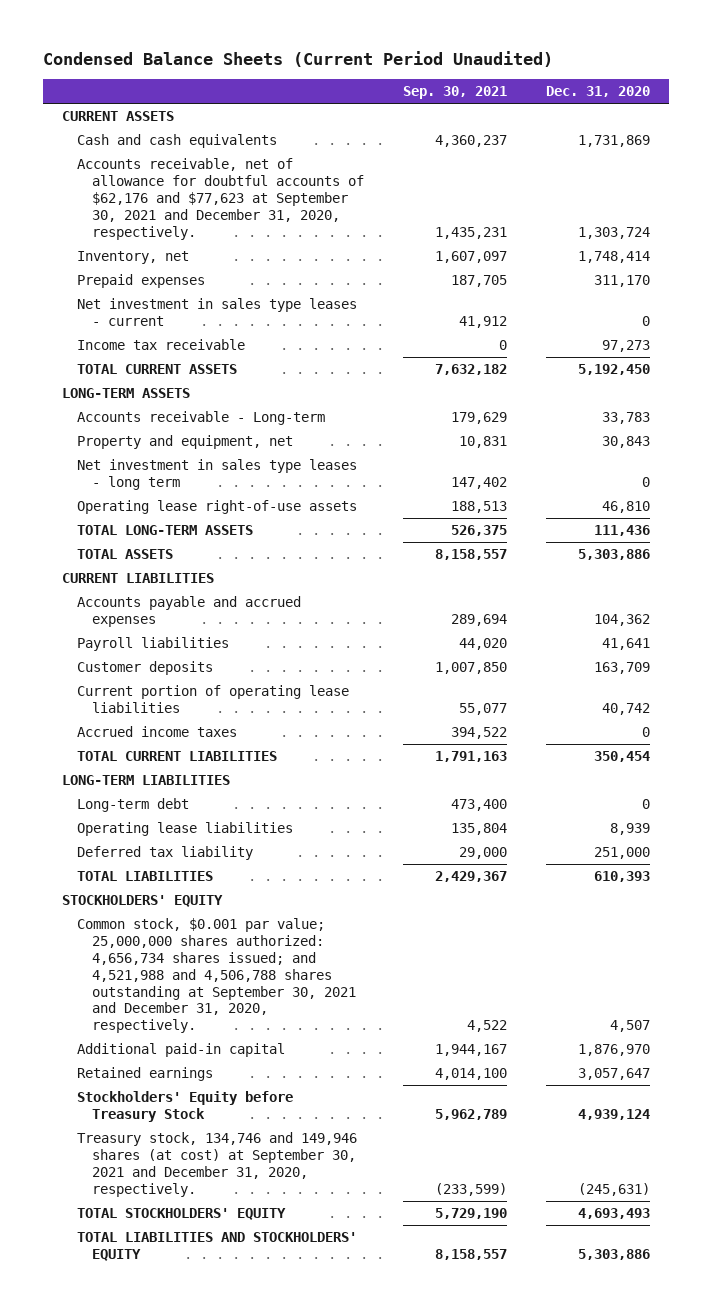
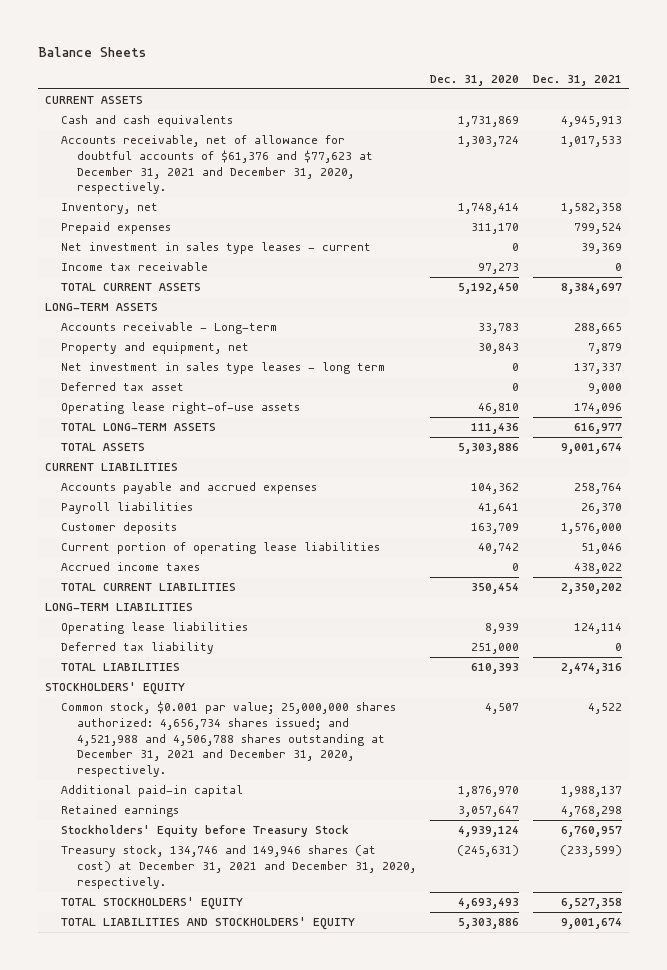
[42,50,553,67] Condensed Balance Sheets (Current Period Unaudited) -> [37,46,146,57] Balance Sheets
[403,86,508,100] Sep. 30, 2021 -> none
none -> [533,74,623,86] Dec. 31, 2021
[77,158,365,240] Accounts receivable, net of allowance for doubtful accounts of $62,176 and $77,623 at September 30, 2021 and December 31, 2020, respectively. -> [61,135,374,195] Accounts receivable, net of allowance for doubtful accounts of $61,376 and $77,623 at December 31, 2021 and December 31, 2020, respectively.
none -> [61,382,185,392] Deferred tax asset
[77,798,190,813] Long-term debt -> none
[77,918,357,1034] Common stock, $0.001 par value; 25,000,000 shares authorized: 4,656,734 shares issued; and 4,521,988 and 4,506,788 shares outstanding at September 30, 2021 and December 31, 2020, respectively. -> [61,701,397,777] Common stock, $0.001 par value; 25,000,000 shares authorized: 4,656,734 shares issued; and 4,521,988 and 4,506,788 shares outstanding at December 31, 2021 and December 31, 2020, respectively.
[77,1132,358,1197] Treasury stock, 134,746 and 149,946 shares (at cost) at September 30, 2021 and December 31, 2020, respectively. -> [61,845,417,889] Treasury stock, 134,746 and 149,946 shares (at cost) at December 31, 2021 and December 31, 2020, respectively.

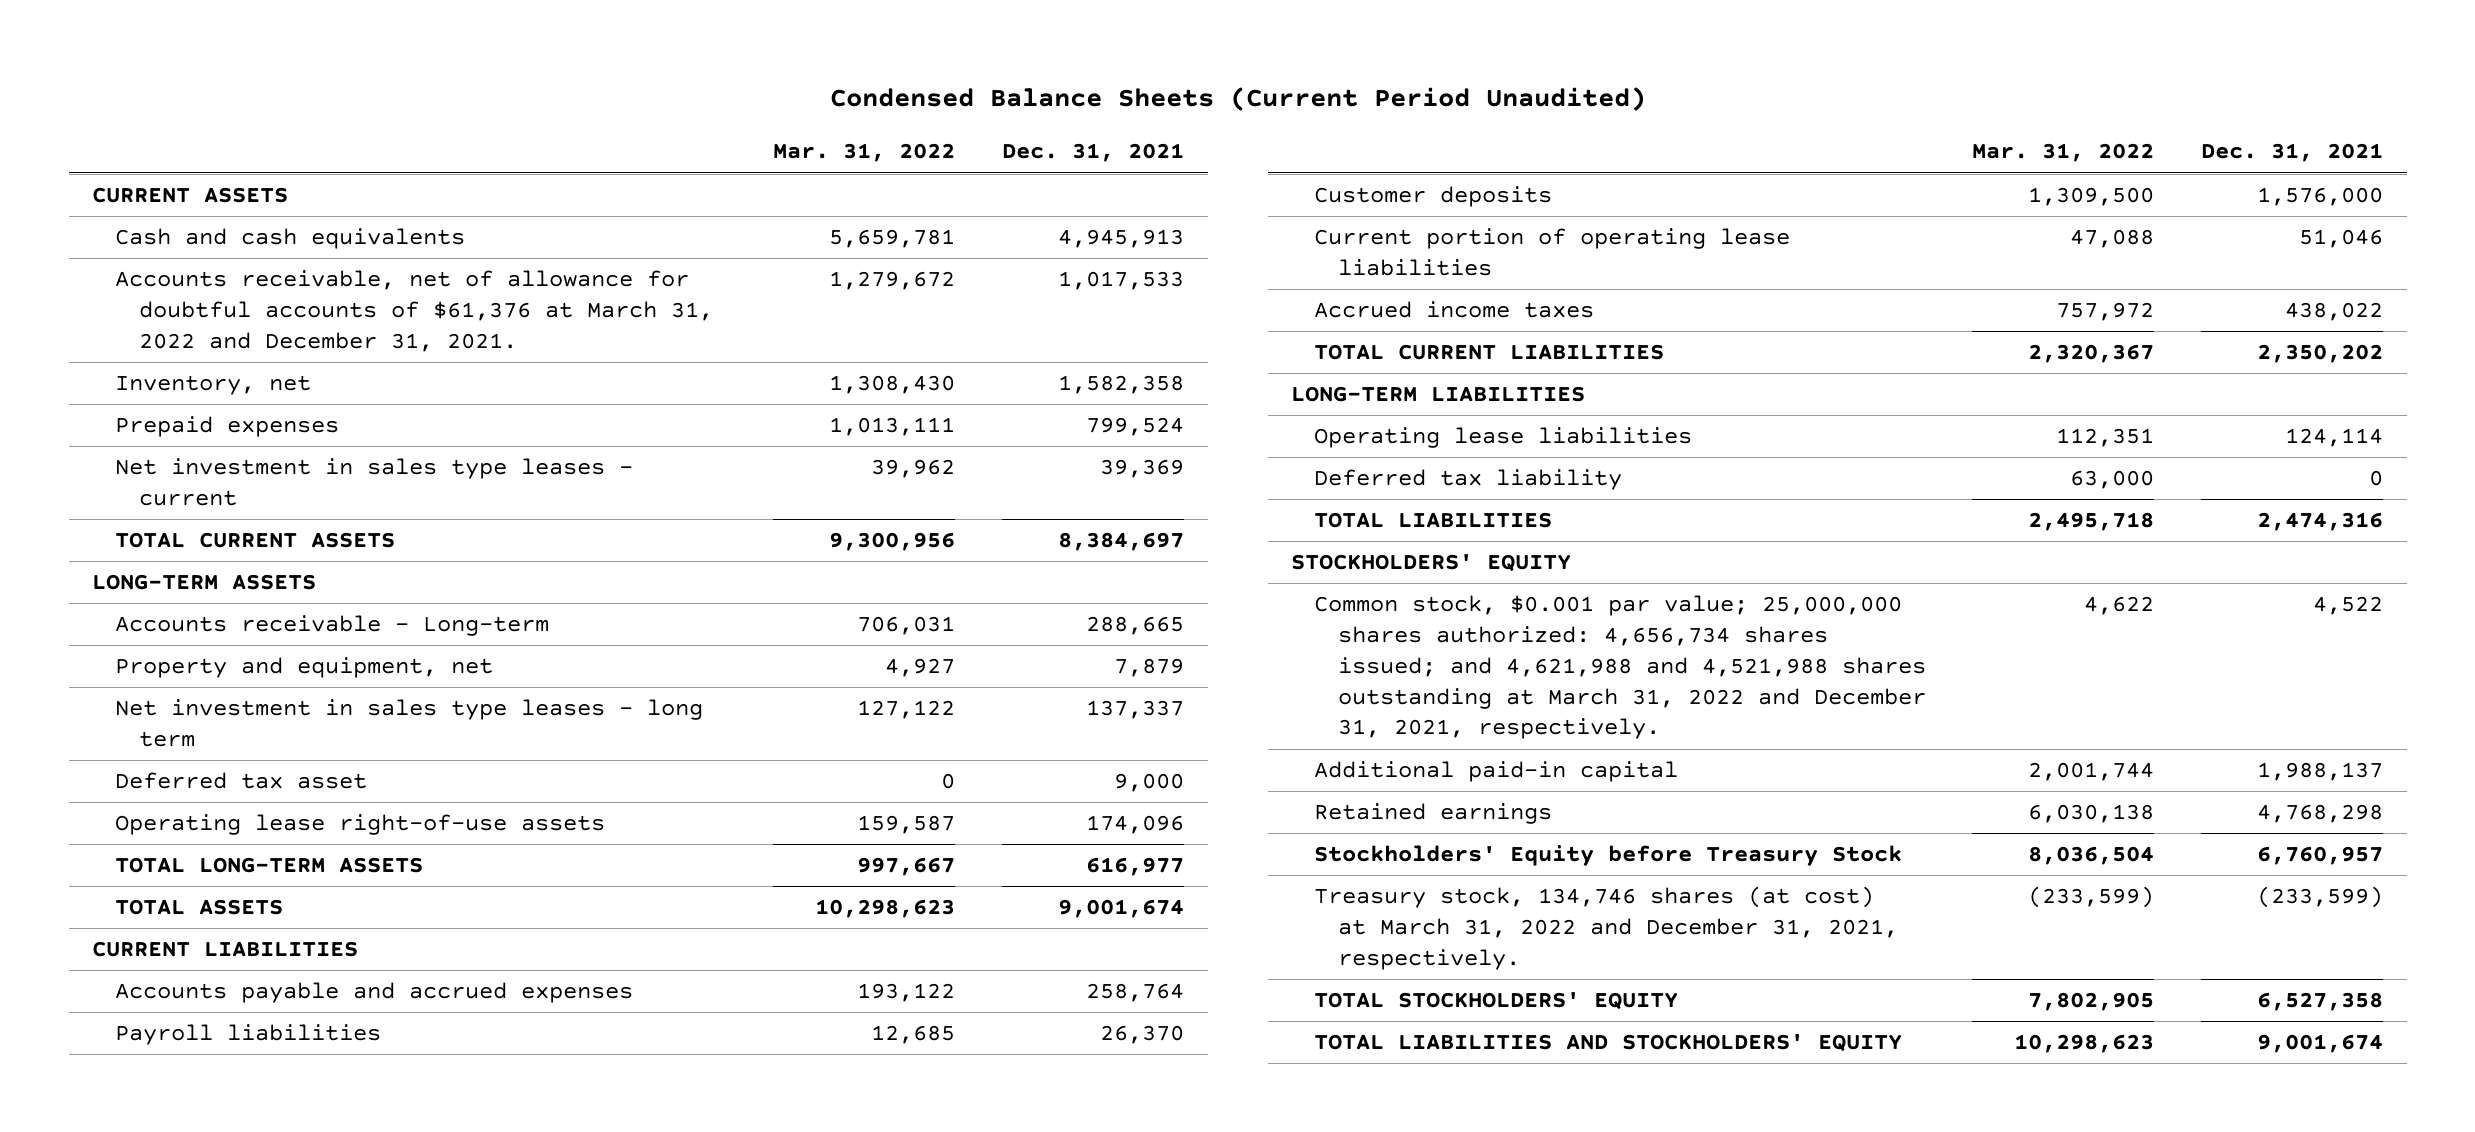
[37,46,146,57] Balance Sheets -> [829,87,1646,112] Condensed Balance Sheets (Current Period Unaudited)
[430,74,520,86] Dec. 31, 2020 -> none
none -> [773,143,956,163] Mar. 31, 2022
[61,135,374,195] Accounts receivable, net of allowance for doubtful accounts of $61,376 and $77,623 at December 31, 2021 and December 31, 2020, respectively. -> [115,270,713,352] Accounts receivable, net of allowance for doubtful accounts of $61,376 at March 31, 2022 and December 31, 2021.
[61,262,209,272] Income tax receivable -> none
[61,701,397,777] Common stock, $0.001 par value; 25,000,000 shares authorized: 4,656,734 shares issued; and 4,521,988 and 4,506,788 shares outstanding at December 31, 2021 and December 31, 2020, respectively. -> [1314,595,1926,740] Common stock, $0.001 par value; 25,000,000 shares authorized: 4,656,734 shares issued; and 4,621,988 and 4,521,988 shares outstanding at March 31, 2022 and December 31, 2021, respectively.
[61,845,417,889] Treasury stock, 134,746 and 149,946 shares (at cost) at December 31, 2021 and December 31, 2020, respectively. -> [1314,886,1898,970] Treasury stock, 134,746 shares (at cost) at March 31, 2022 and December 31, 2021, respectively.

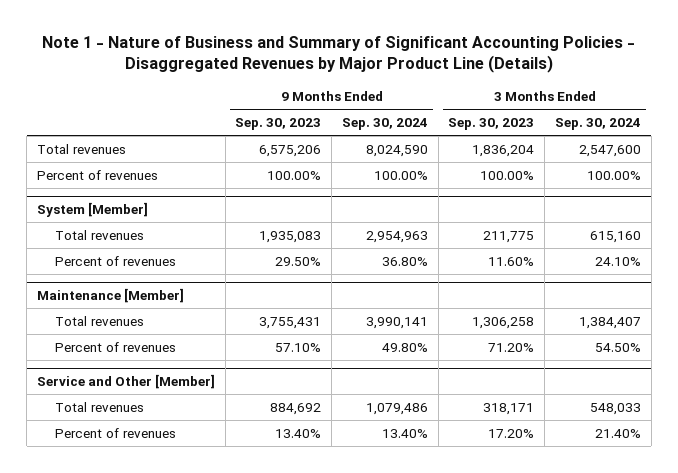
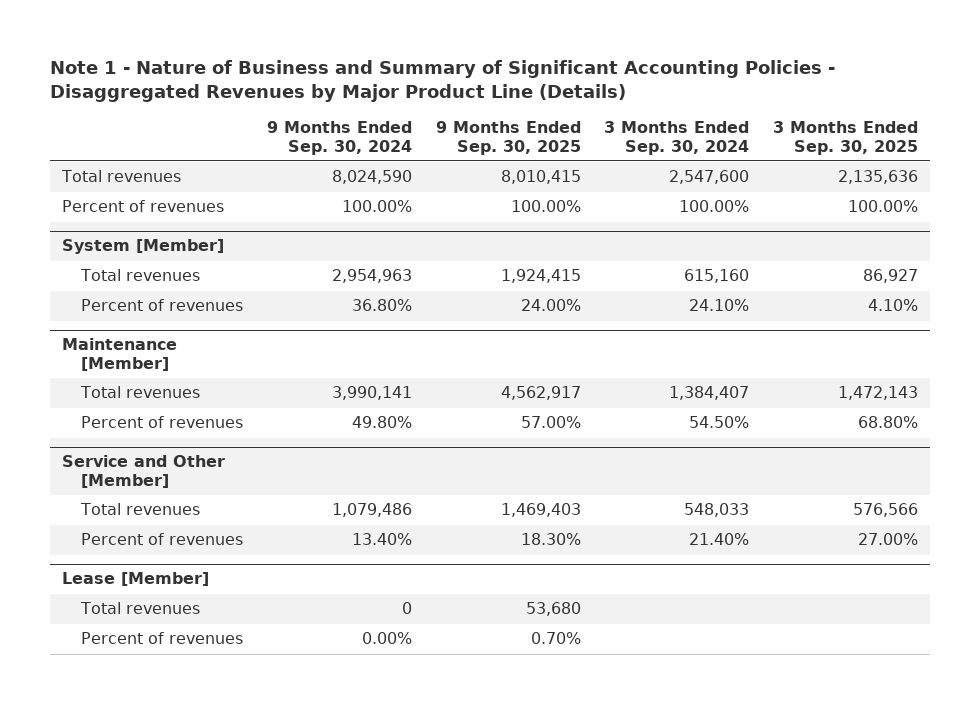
[235,118,322,131] Sep. 30, 2023 -> none
[448,118,535,131] Sep. 30, 2023 -> none
none -> [435,121,581,155] 9 Months Ended Sep. 30, 2025
none -> [773,121,919,155] 3 Months Ended Sep. 30, 2025
none -> [62,572,210,587] Lease [Member]
none -> [79,602,200,615] Total revenues
none -> [80,632,243,645] Percent of revenues

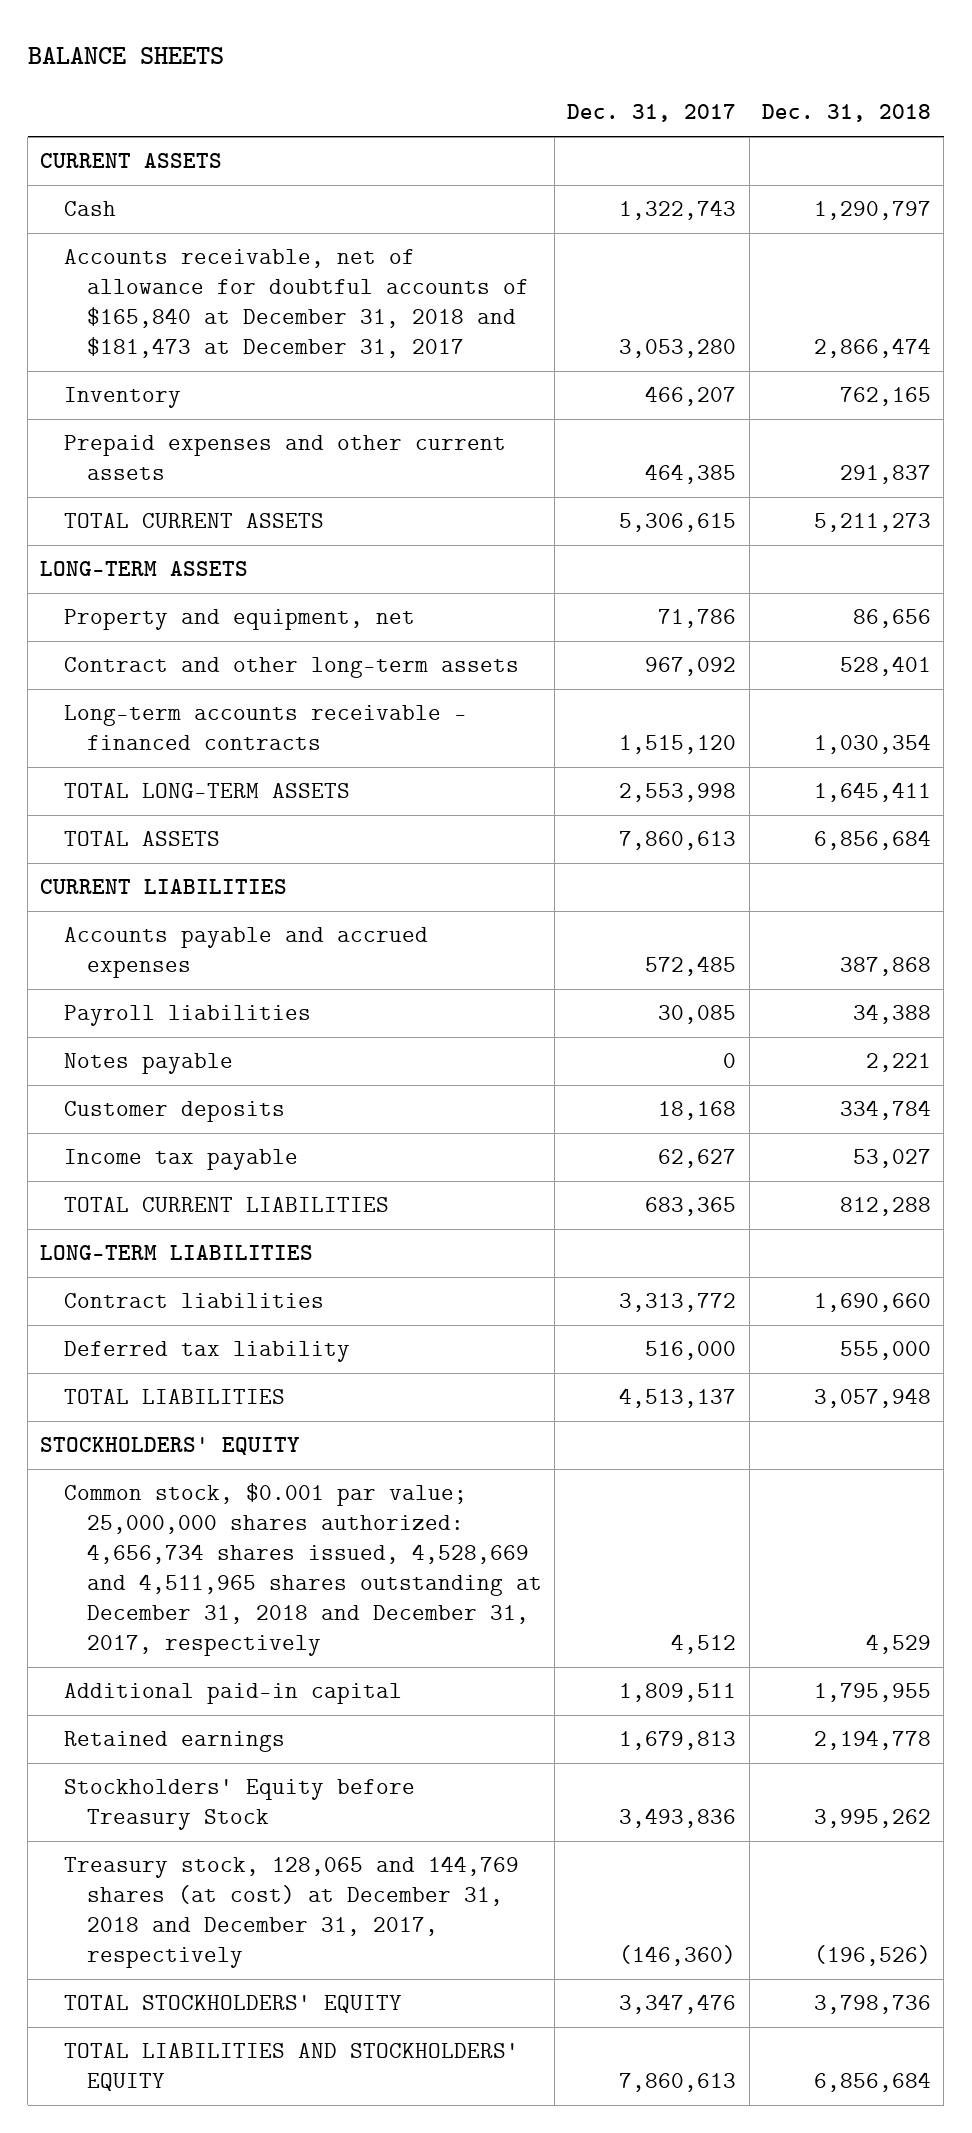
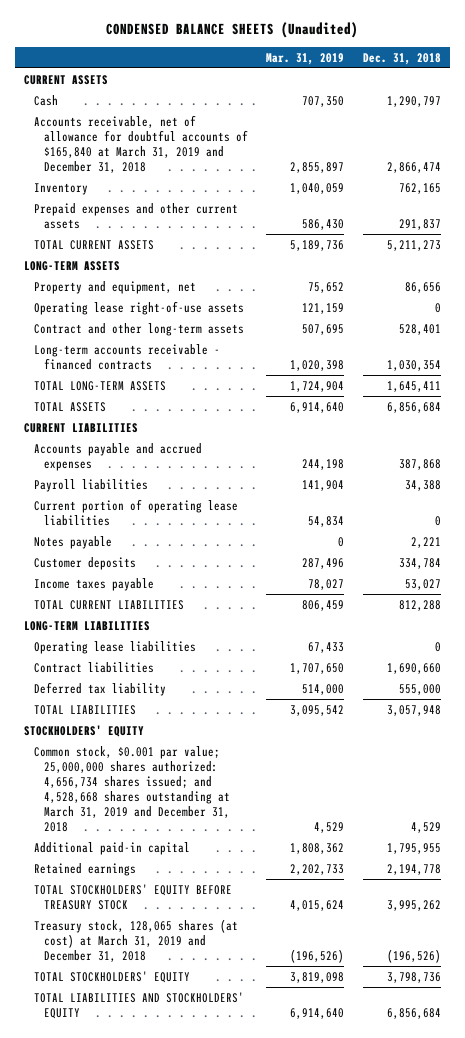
[27,47,224,65] BALANCE SHEETS -> [106,22,359,39] CONDENSED BALANCE SHEETS (Unaudited)
[567,104,737,123] Dec. 31, 2017 -> none
none -> [266,52,345,65] Mar. 31, 2019
[63,249,529,359] Accounts receivable, net of allowance for doubtful accounts of $165,840 at December 31, 2018 and $181,473 at December 31, 2017 -> [33,114,248,173] Accounts receivable, net of allowance for doubtful accounts of $165,840 at March 31, 2019 and December 31, 2018
none -> [33,300,244,315] Operating lease right-of-use assets
none -> [33,498,238,526] Current portion of operating lease liabilities
[63,1149,298,1171] Income tax payable -> [33,577,154,591] Income taxes payable
none -> [33,640,196,654] Operating lease liabilities
[63,1483,542,1657] Common stock, $0.001 par value; 25,000,000 shares authorized: 4,656,734 shares issued, 4,528,669 and 4,511,965 shares outstanding at December 31, 2018 and December 31, 2017, respectively -> [33,745,230,832] Common stock, $0.001 par value; 25,000,000 shares authorized: 4,656,734 shares issued; and 4,528,668 shares outstanding at March 31, 2019 and December 31, 2018
[63,1779,415,1831] Stockholders' Equity before Treasury Stock -> [33,883,232,910] TOTAL STOCKHOLDERS' EQUITY BEFORE TREASURY STOCK
[63,1856,519,1969] Treasury stock, 128,065 and 144,769 shares (at cost) at December 31, 2018 and December 31, 2017, respectively -> [33,918,238,962] Treasury stock, 128,065 shares (at cost) at March 31, 2019 and December 31, 2018

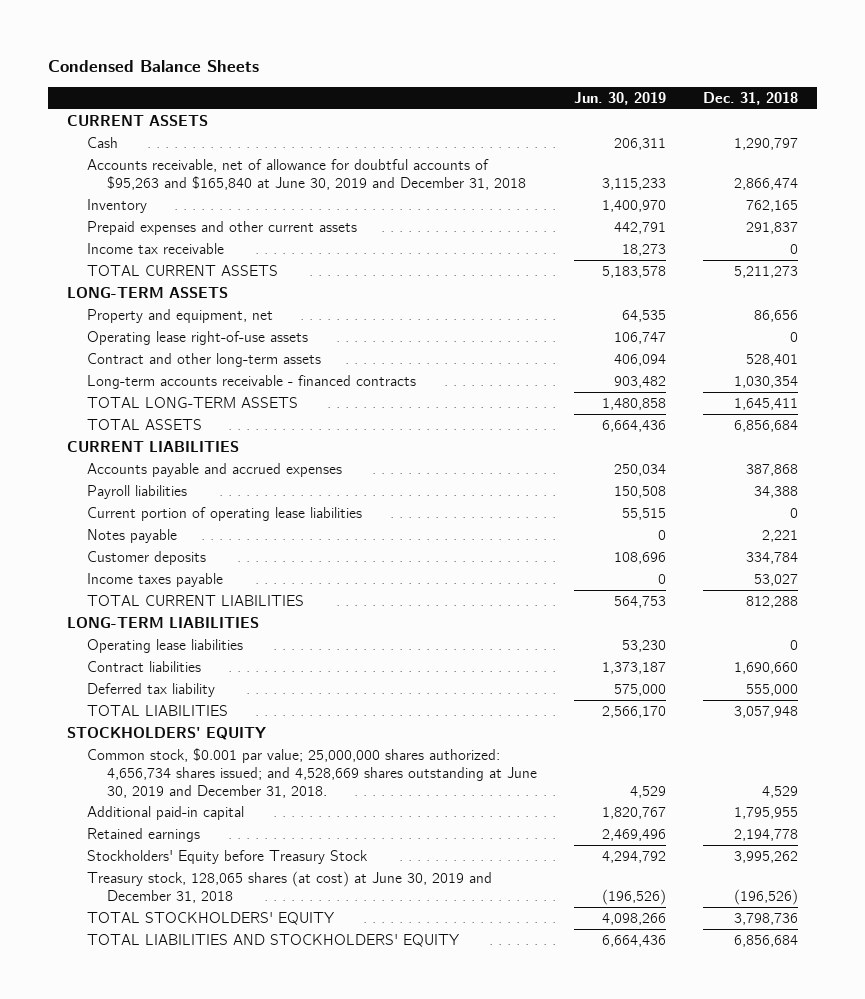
[106,22,359,39] CONDENSED BALANCE SHEETS (Unaudited) -> [48,59,260,72] Condensed Balance Sheets
[266,52,345,65] Mar. 31, 2019 -> none
none -> [574,91,667,105] Jun. 30, 2019
[33,114,248,173] Accounts receivable, net of allowance for doubtful accounts of $165,840 at March 31, 2019 and December 31, 2018 -> [87,159,527,190] Accounts receivable, net of allowance for doubtful accounts of $95,263 and $165,840 at June 30, 2019 and December 31, 2018
none -> [87,243,225,255] Income tax receivable
[33,745,230,832] Common stock, $0.001 par value; 25,000,000 shares authorized: 4,656,734 shares issued; and 4,528,668 shares outstanding at March 31, 2019 and December 31, 2018 -> [87,748,538,798] Common stock, $0.001 par value; 25,000,000 shares authorized: 4,656,734 shares issued; and 4,528,669 shares outstanding at June 30, 2019 and December 31, 2018.
[33,883,232,910] TOTAL STOCKHOLDERS' EQUITY BEFORE TREASURY STOCK -> [87,850,369,865] Stockholders' Equity before Treasury Stock
[33,918,238,962] Treasury stock, 128,065 shares (at cost) at March 31, 2019 and December 31, 2018 -> [87,871,493,903] Treasury stock, 128,065 shares (at cost) at June 30, 2019 and December 31, 2018

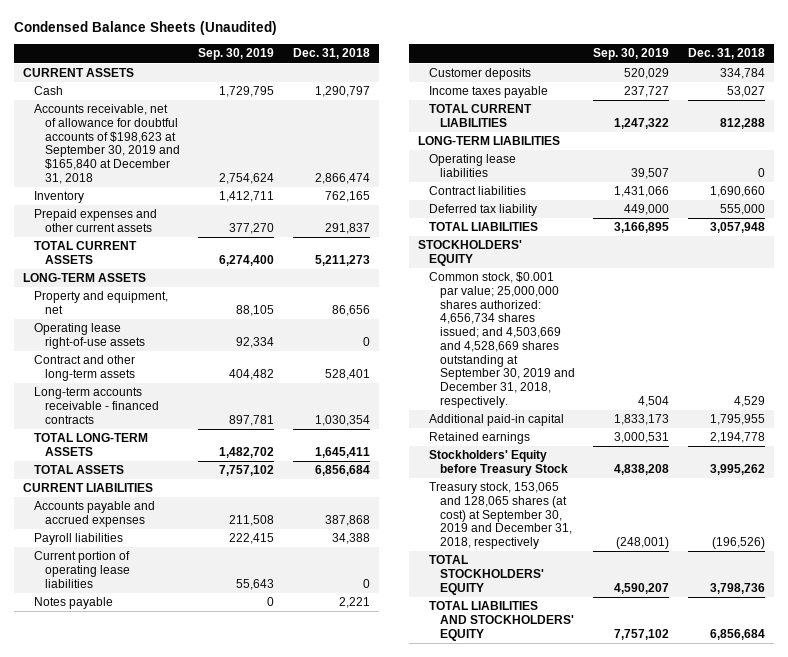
[48,59,260,72] Condensed Balance Sheets -> [13,21,277,36] Condensed Balance Sheets (Unaudited)
[574,91,667,105] Jun. 30, 2019 -> none
none -> [198,48,275,61] Sep. 30, 2019
[87,159,527,190] Accounts receivable, net of allowance for doubtful accounts of $95,263 and $165,840 at June 30, 2019 and December 31, 2018 -> [33,104,180,184] Accounts receivable, net of allowance for doubtful accounts of $198,623 at September 30, 2019 and $165,840 at December 31, 2018
[87,243,225,255] Income tax receivable -> none
[87,748,538,798] Common stock, $0.001 par value; 25,000,000 shares authorized: 4,656,734 shares issued; and 4,528,669 shares outstanding at June 30, 2019 and December 31, 2018. -> [428,272,575,408] Common stock, $0.001 par value; 25,000,000 shares authorized: 4,656,734 shares issued; and 4,503,669 and 4,528,669 shares outstanding at September 30, 2019 and December 31, 2018, respectively.
[87,871,493,903] Treasury stock, 128,065 shares (at cost) at June 30, 2019 and December 31, 2018 -> [428,482,572,550] Treasury stock, 153,065 and 128,065 shares (at cost) at September 30, 2019 and December 31, 2018, respectively

